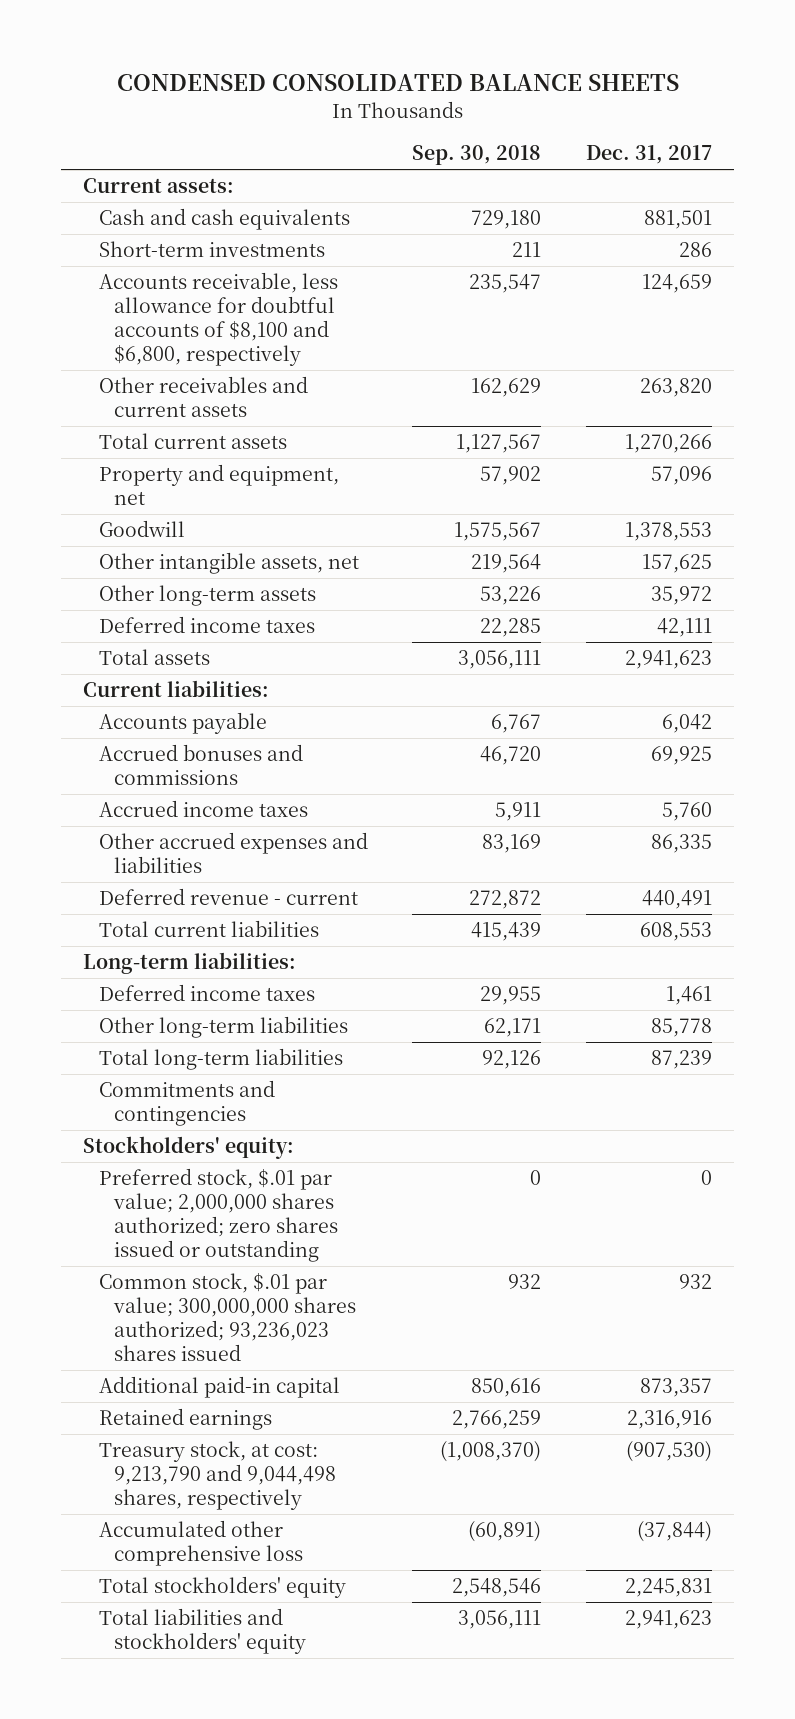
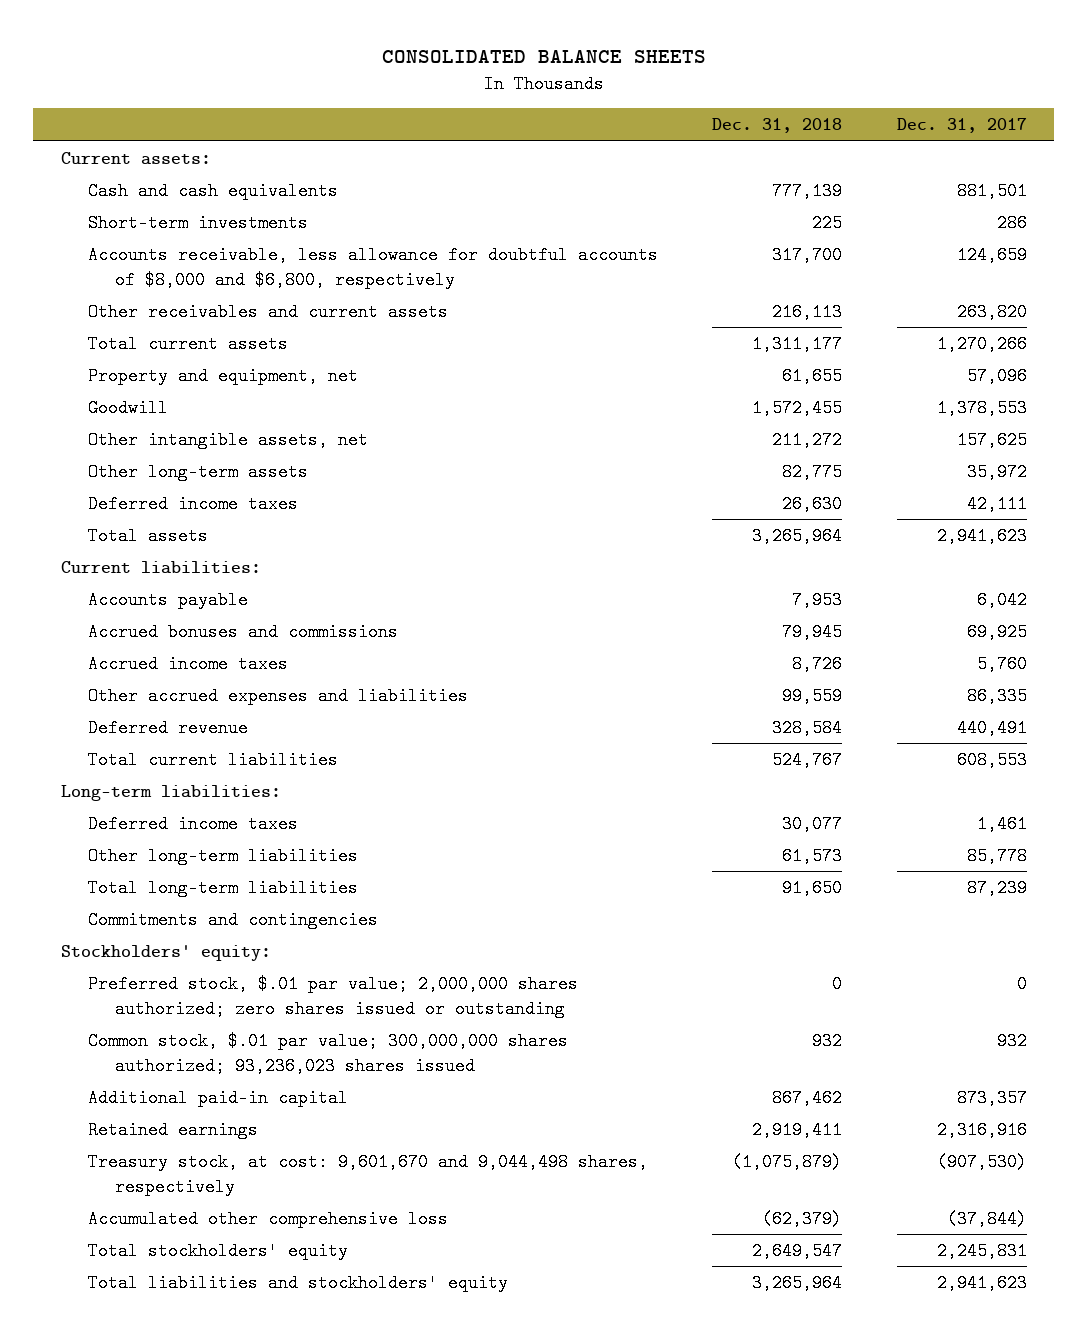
[116,74,679,92] CONDENSED CONSOLIDATED BALANCE SHEETS -> [381,50,706,64] CONSOLIDATED BALANCE SHEETS
[412,145,542,166] Sep. 30, 2018 -> none
none -> [712,118,843,134] Dec. 31, 2018
[98,272,338,366] Accounts receivable, less allowance for doubtful accounts of $8,100 and $6,800, respectively -> [87,245,658,289] Accounts receivable, less allowance for doubtful accounts of $8,000 and $6,800, respectively
[98,888,358,906] Deferred revenue - current -> [87,718,248,737] Deferred revenue
[98,1441,337,1510] Treasury stock, at cost: 9,213,790 and 9,044,498 shares, respectively -> [87,1152,648,1196] Treasury stock, at cost: 9,601,670 and 9,044,498 shares, respectively

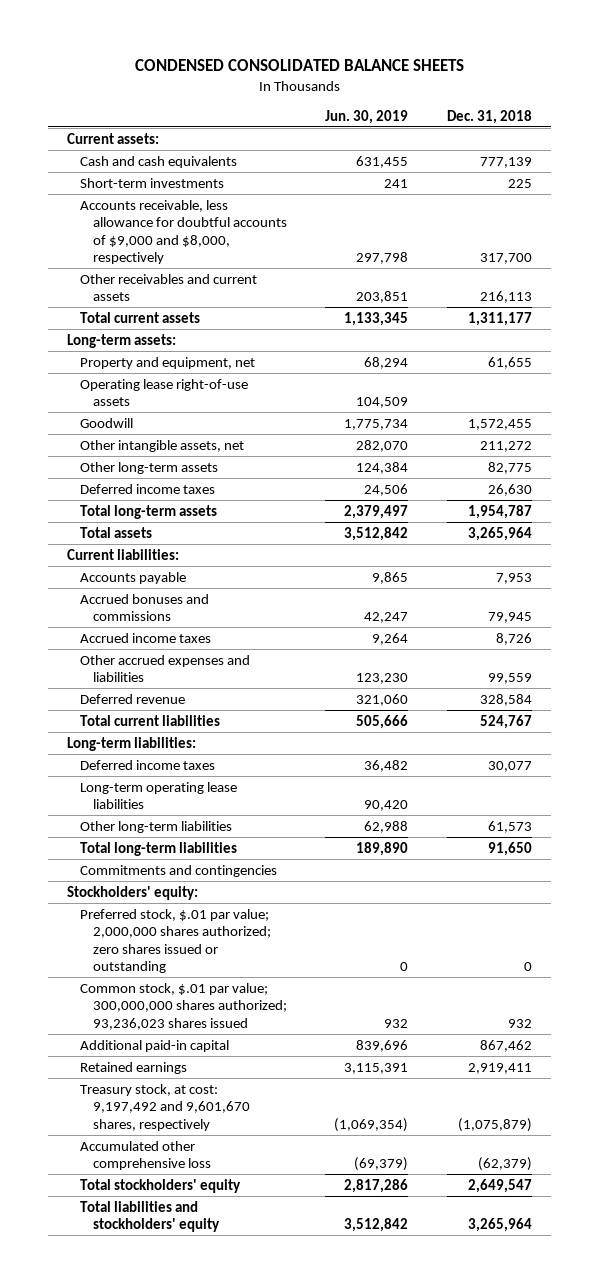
[381,50,706,64] CONSOLIDATED BALANCE SHEETS -> [134,58,464,71] CONDENSED CONSOLIDATED BALANCE SHEETS
[896,118,1027,134] Dec. 31, 2017 -> none
none -> [325,109,409,124] Jun. 30, 2019
[87,245,658,289] Accounts receivable, less allowance for doubtful accounts of $8,000 and $6,800, respectively -> [80,199,287,265] Accounts receivable, less allowance for doubtful accounts of $9,000 and $8,000, respectively
none -> [67,333,177,348] Long-term assets:
none -> [80,378,249,407] Operating lease right-of-use assets
none -> [80,504,218,519] Total long-term assets
none -> [80,781,238,810] Long-term operating lease liabilities
[87,1152,648,1196] Treasury stock, at cost: 9,601,670 and 9,044,498 shares, respectively -> [80,1083,250,1131] Treasury stock, at cost: 9,197,492 and 9,601,670 shares, respectively

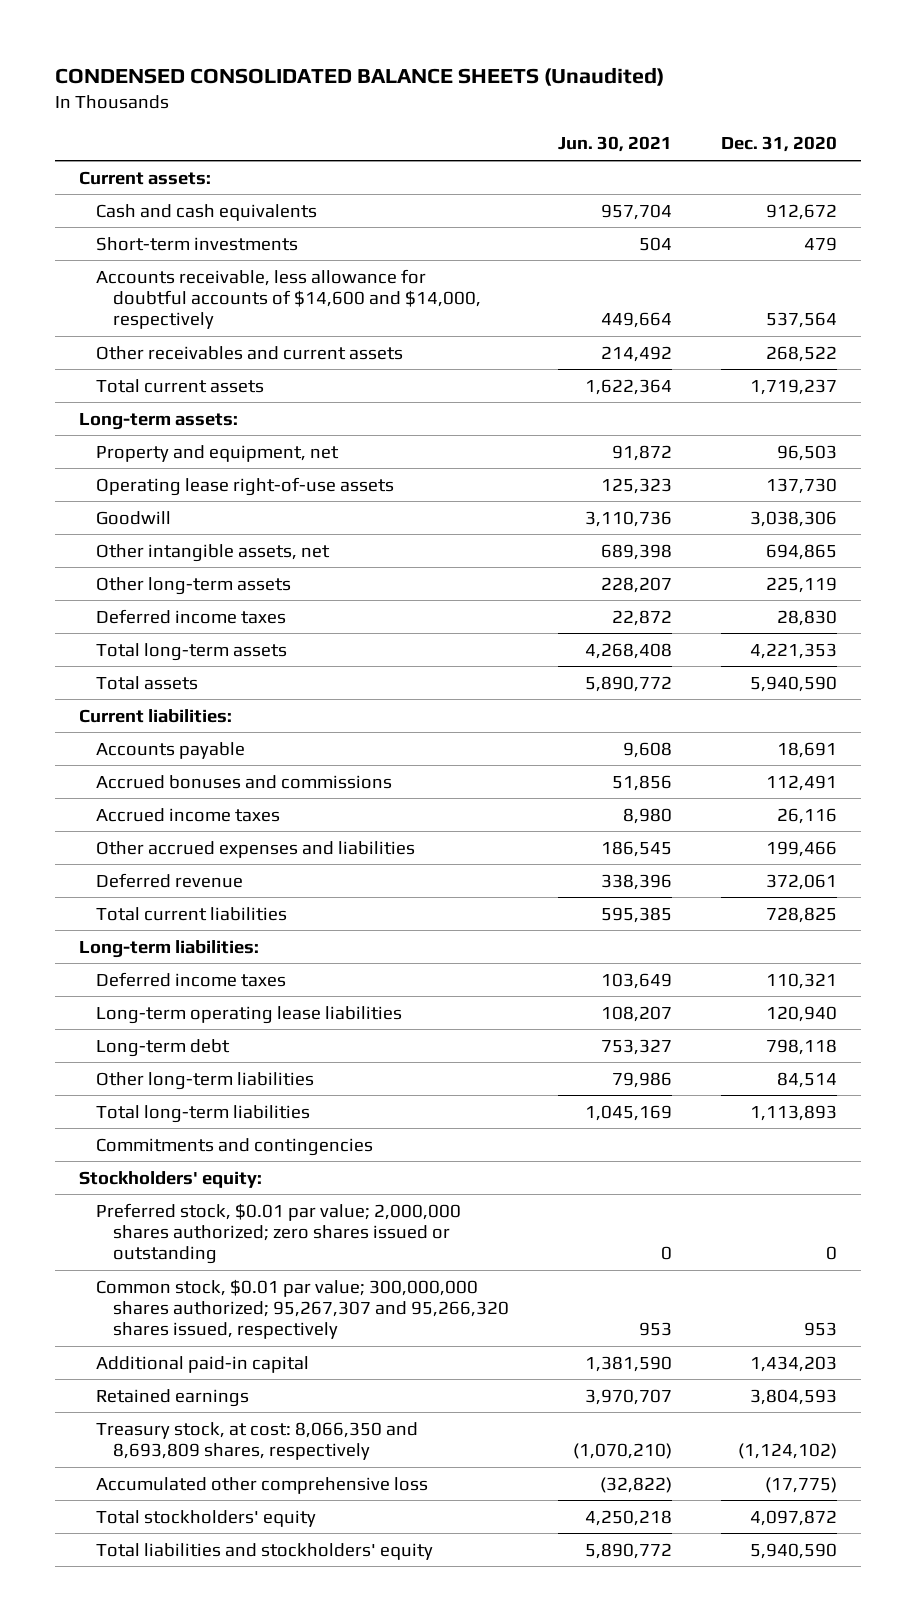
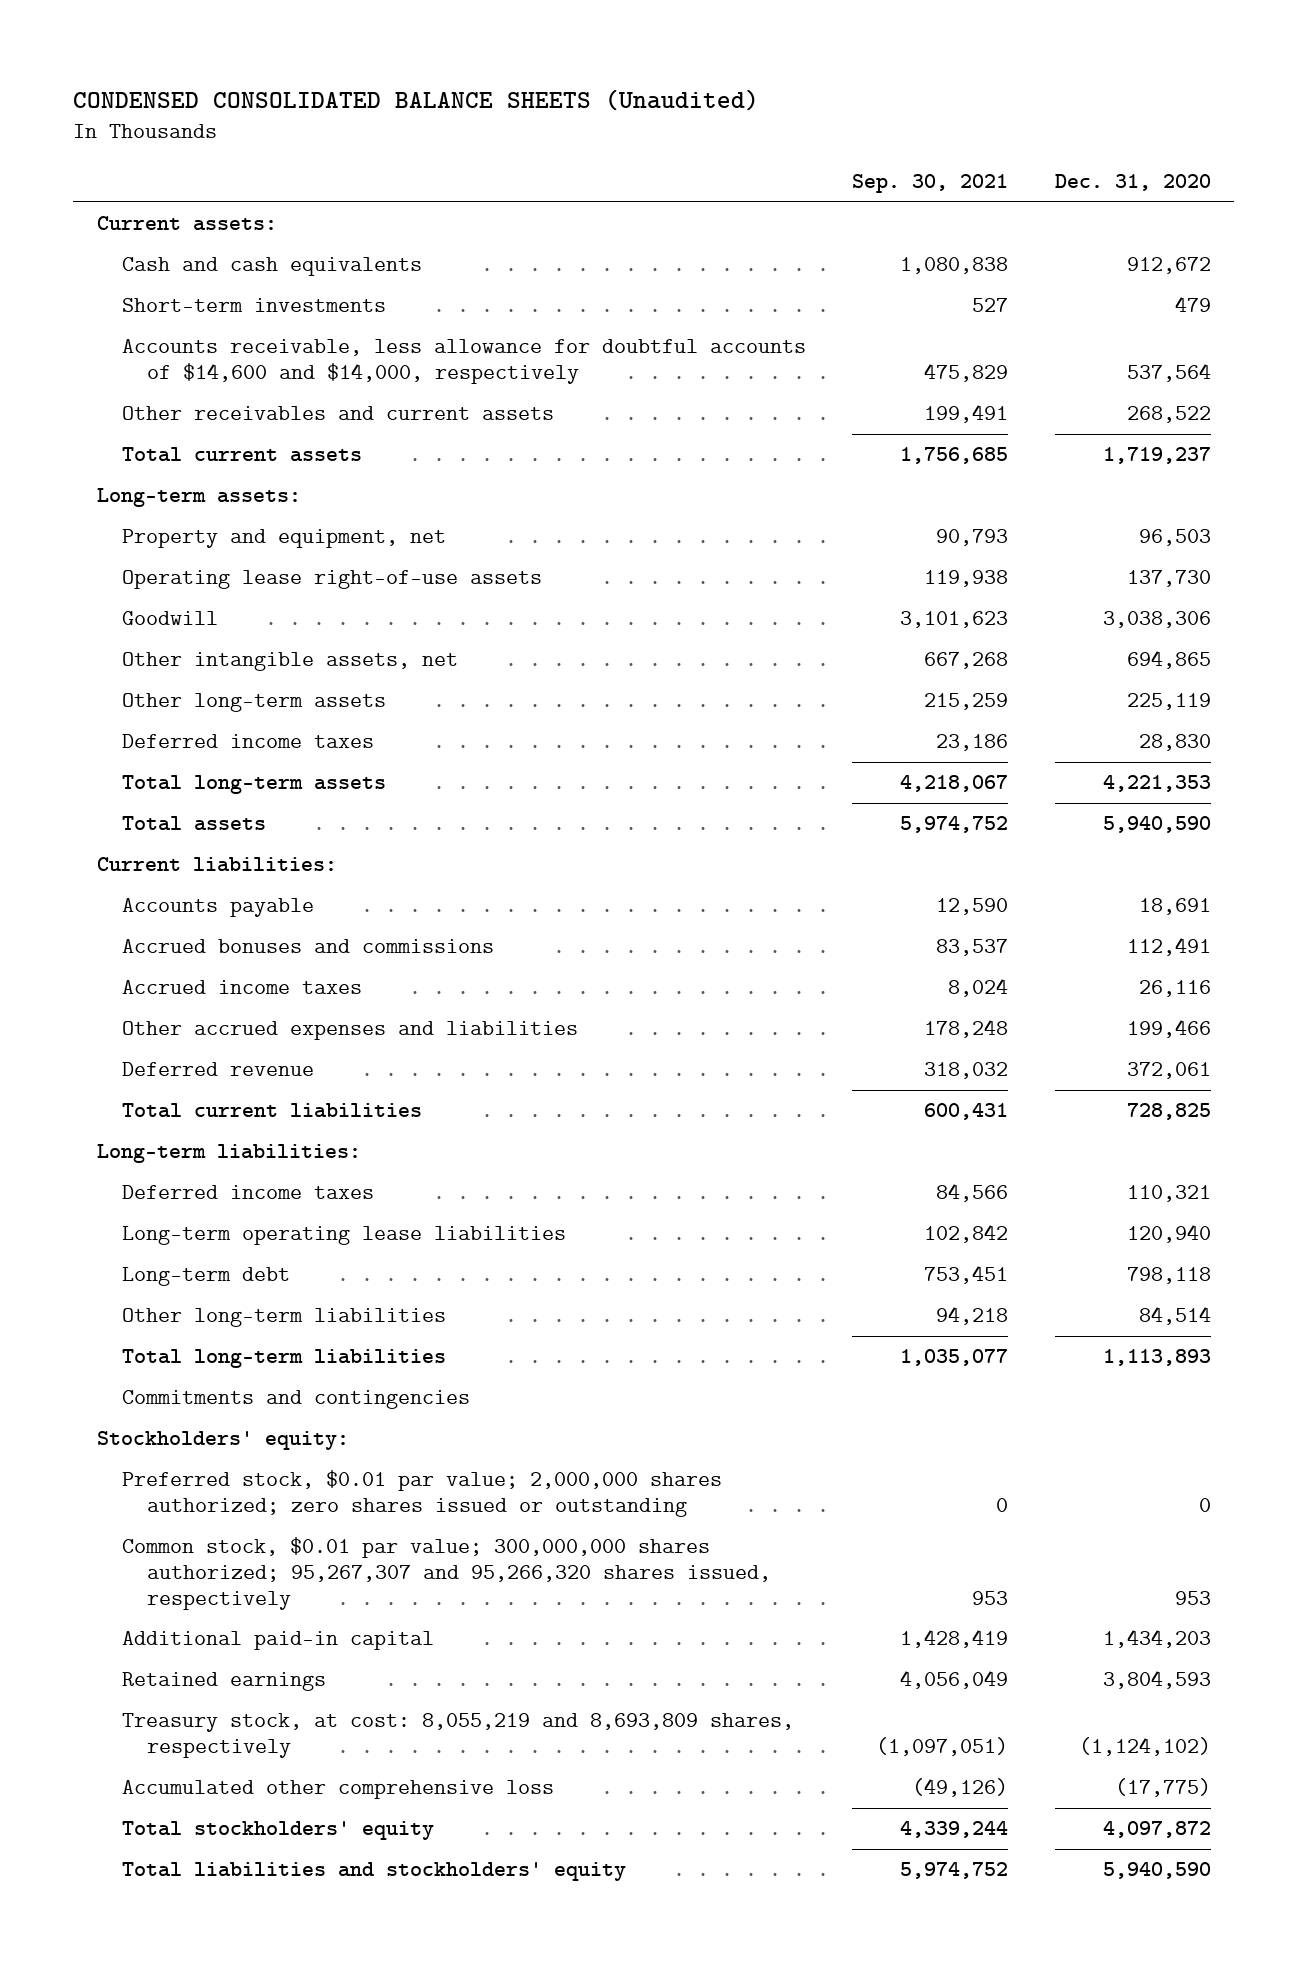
[557,136,672,153] Jun. 30, 2021 -> none
none -> [852,174,1009,194] Sep. 30, 2021
[96,1421,419,1461] Treasury stock, at cost: 8,066,350 and 8,693,809 shares, respectively -> [121,1713,794,1759] Treasury stock, at cost: 8,055,219 and 8,693,809 shares, respectively

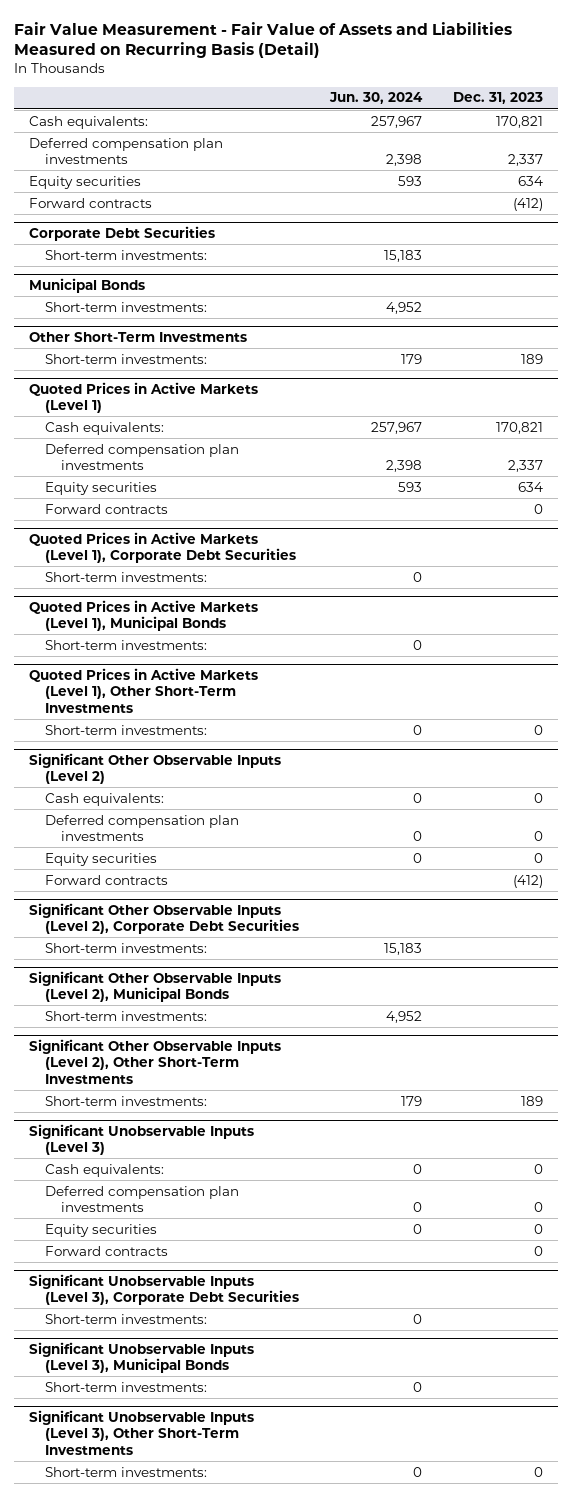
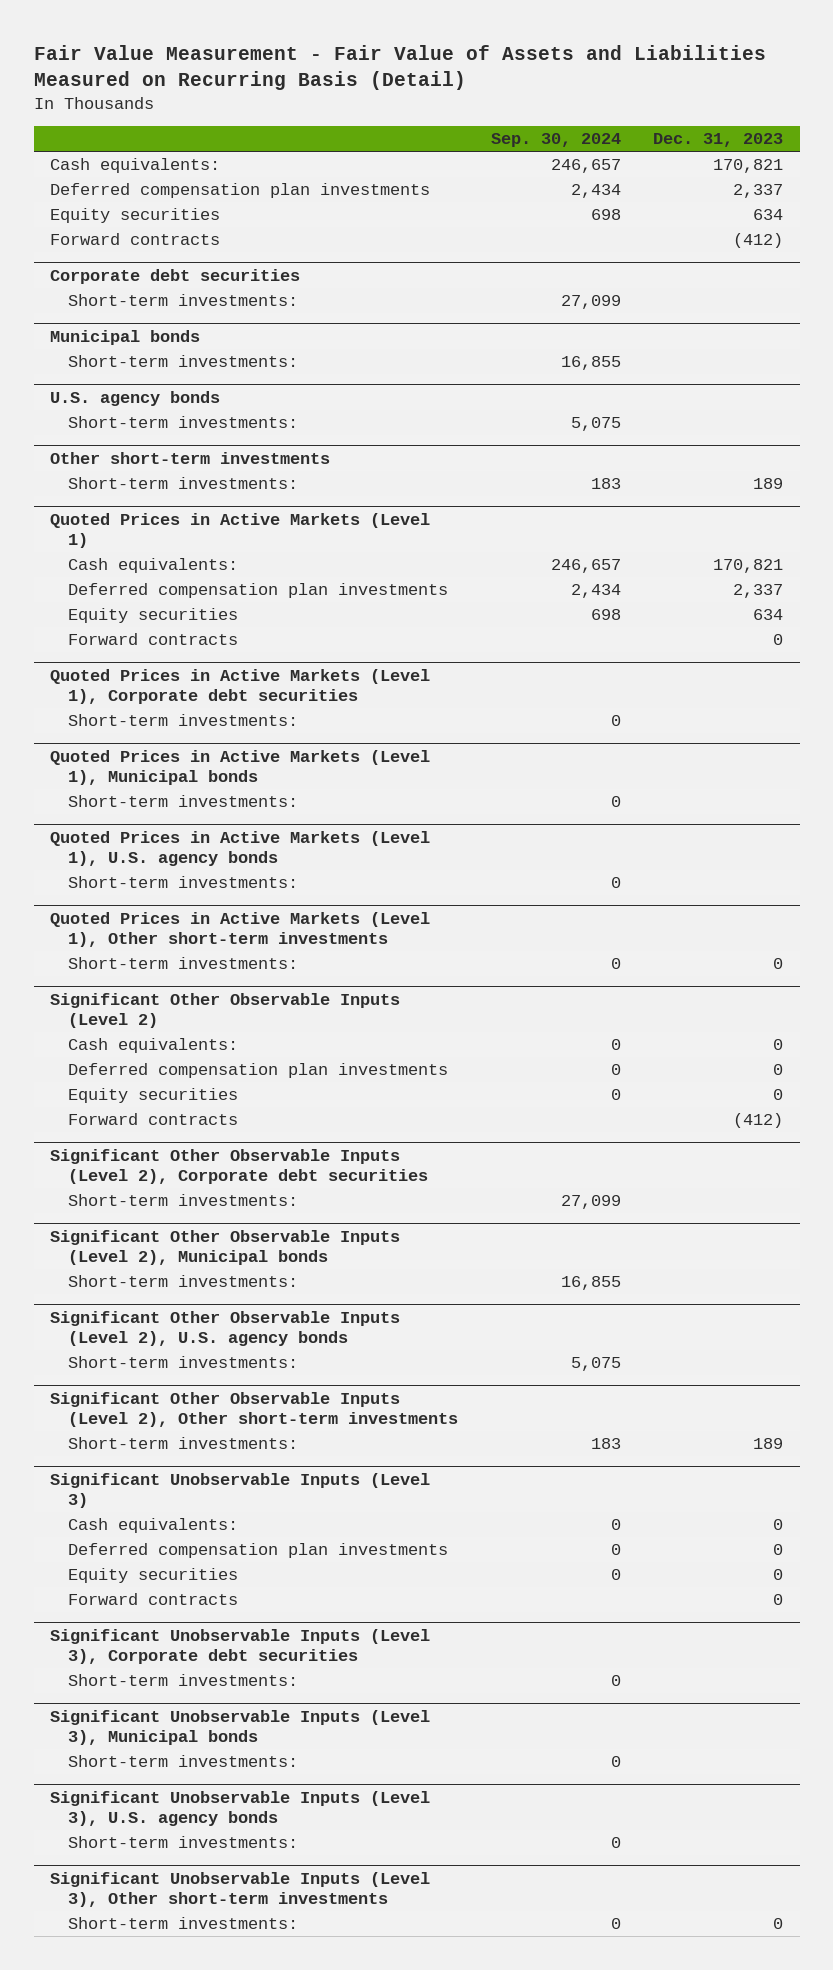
[328,92,423,105] Jun. 30, 2024 -> none
none -> [490,133,621,148] Sep. 30, 2024
[29,225,216,241] Corporate Debt Securities -> [50,268,301,284] Corporate debt securities
[29,277,146,293] Municipal Bonds -> [50,329,201,345] Municipal bonds
none -> [50,390,221,406] U.S. agency bonds
none -> [68,416,299,429] Short-term investments:
[29,331,248,342] Other Short-Term Investments -> [50,451,331,464] Other short-term investments
[29,531,297,564] Quoted Prices in Active Markets (Level 1), Corporate Debt Securities -> [50,668,431,705] Quoted Prices in Active Markets (Level 1), Corporate debt securities
[29,599,259,632] Quoted Prices in Active Markets (Level 1), Municipal Bonds -> [50,749,431,786] Quoted Prices in Active Markets (Level 1), Municipal bonds
none -> [50,830,431,867] Quoted Prices in Active Markets (Level 1), U.S. agency bonds
none -> [68,876,299,889] Short-term investments:
[29,667,259,713] Quoted Prices in Active Markets (Level 1), Other Short-Term Investments -> [50,911,431,948] Quoted Prices in Active Markets (Level 1), Other short-term investments
[29,902,300,935] Significant Other Observable Inputs (Level 2), Corporate Debt Securities -> [50,1148,429,1185] Significant Other Observable Inputs (Level 2), Corporate debt securities
[29,970,282,1003] Significant Other Observable Inputs (Level 2), Municipal Bonds -> [50,1229,401,1266] Significant Other Observable Inputs (Level 2), Municipal bonds
none -> [50,1310,401,1347] Significant Other Observable Inputs (Level 2), U.S. agency bonds
none -> [68,1356,299,1369] Short-term investments:
[29,1038,282,1084] Significant Other Observable Inputs (Level 2), Other Short-Term Investments -> [50,1391,459,1428] Significant Other Observable Inputs (Level 2), Other short-term investments
[29,1273,300,1306] Significant Unobservable Inputs (Level 3), Corporate Debt Securities -> [50,1628,431,1665] Significant Unobservable Inputs (Level 3), Corporate debt securities
[29,1341,255,1374] Significant Unobservable Inputs (Level 3), Municipal Bonds -> [50,1709,431,1746] Significant Unobservable Inputs (Level 3), Municipal bonds
none -> [50,1790,431,1827] Significant Unobservable Inputs (Level 3), U.S. agency bonds
none -> [68,1836,299,1849] Short-term investments:
[29,1409,255,1455] Significant Unobservable Inputs (Level 3), Other Short-Term Investments -> [50,1871,431,1908] Significant Unobservable Inputs (Level 3), Other short-term investments

